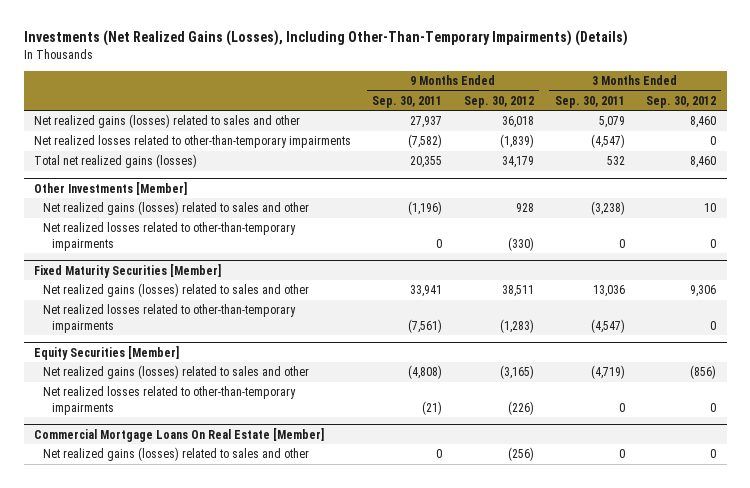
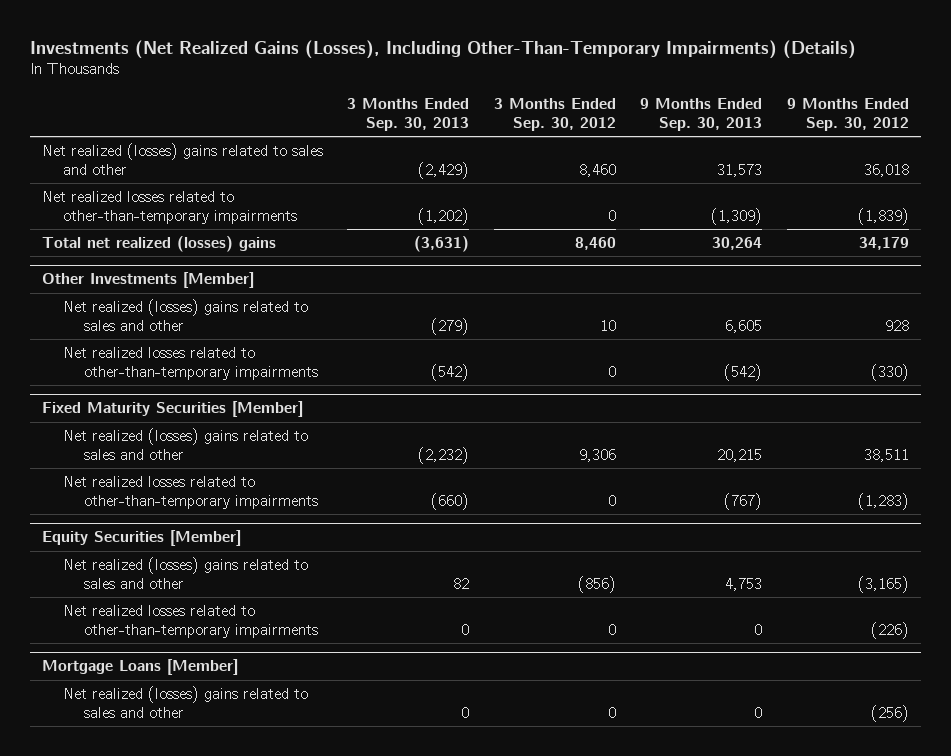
[372,95,443,108] Sep. 30, 2011 -> none
[554,95,625,108] Sep. 30, 2011 -> none
none -> [347,97,470,131] 3 Months Ended Sep. 30, 2013
none -> [640,97,763,131] 9 Months Ended Sep. 30, 2013
[34,114,301,129] Net realized gains (losses) related to sales and other -> [41,143,323,175] Net realized (losses) gains related to sales and other
[34,154,198,169] Total net realized gains (losses) -> [41,236,276,253] Total net realized (losses) gains
[42,201,309,216] Net realized gains (losses) related to sales and other -> [63,299,309,331] Net realized (losses) gains related to sales and other
[42,283,309,298] Net realized gains (losses) related to sales and other -> [63,428,309,460] Net realized (losses) gains related to sales and other
[42,365,309,380] Net realized gains (losses) related to sales and other -> [63,557,309,589] Net realized (losses) gains related to sales and other
[34,427,325,442] Commercial Mortgage Loans On Real Estate [Member] -> none
none -> [41,659,238,676] Mortgage Loans [Member]
[42,447,309,462] Net realized gains (losses) related to sales and other -> [63,686,309,718] Net realized (losses) gains related to sales and other

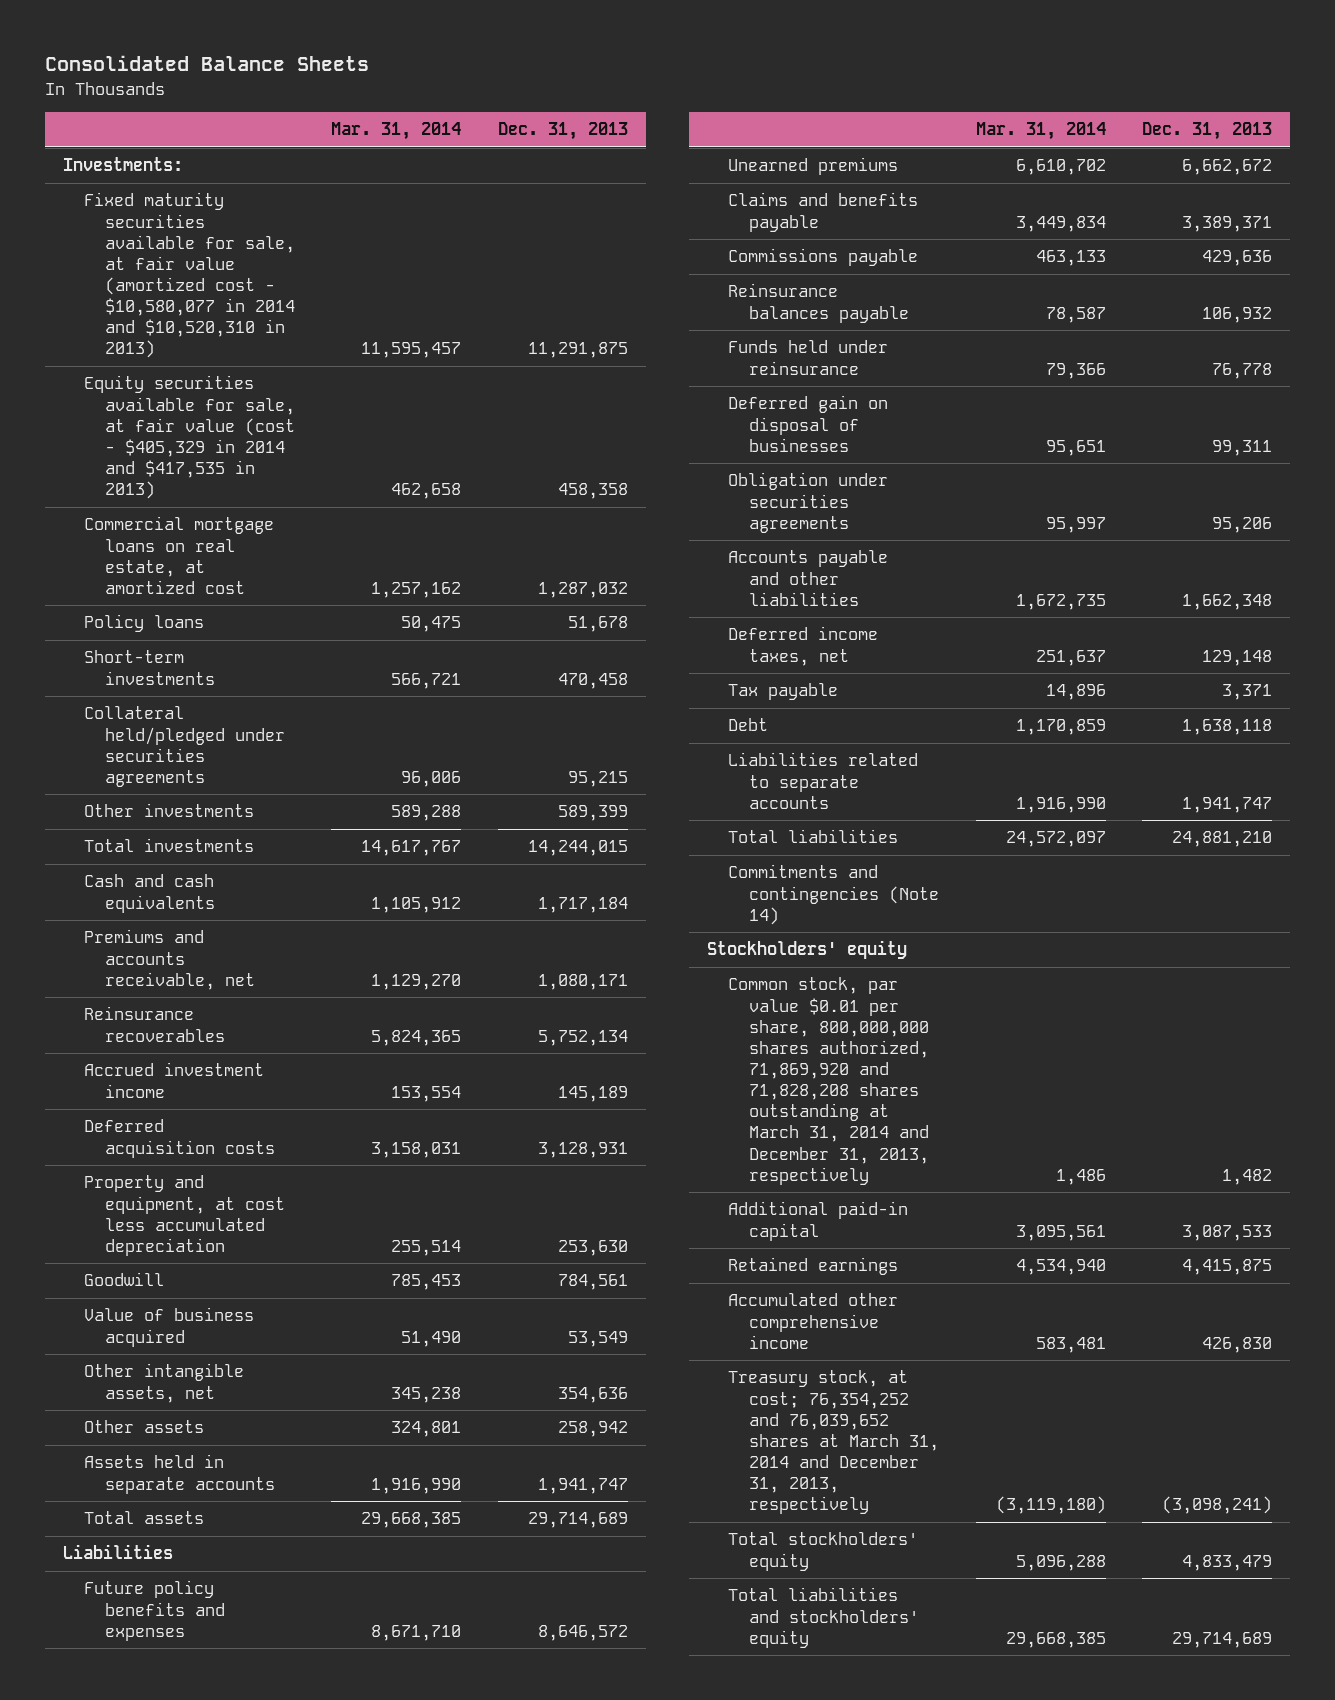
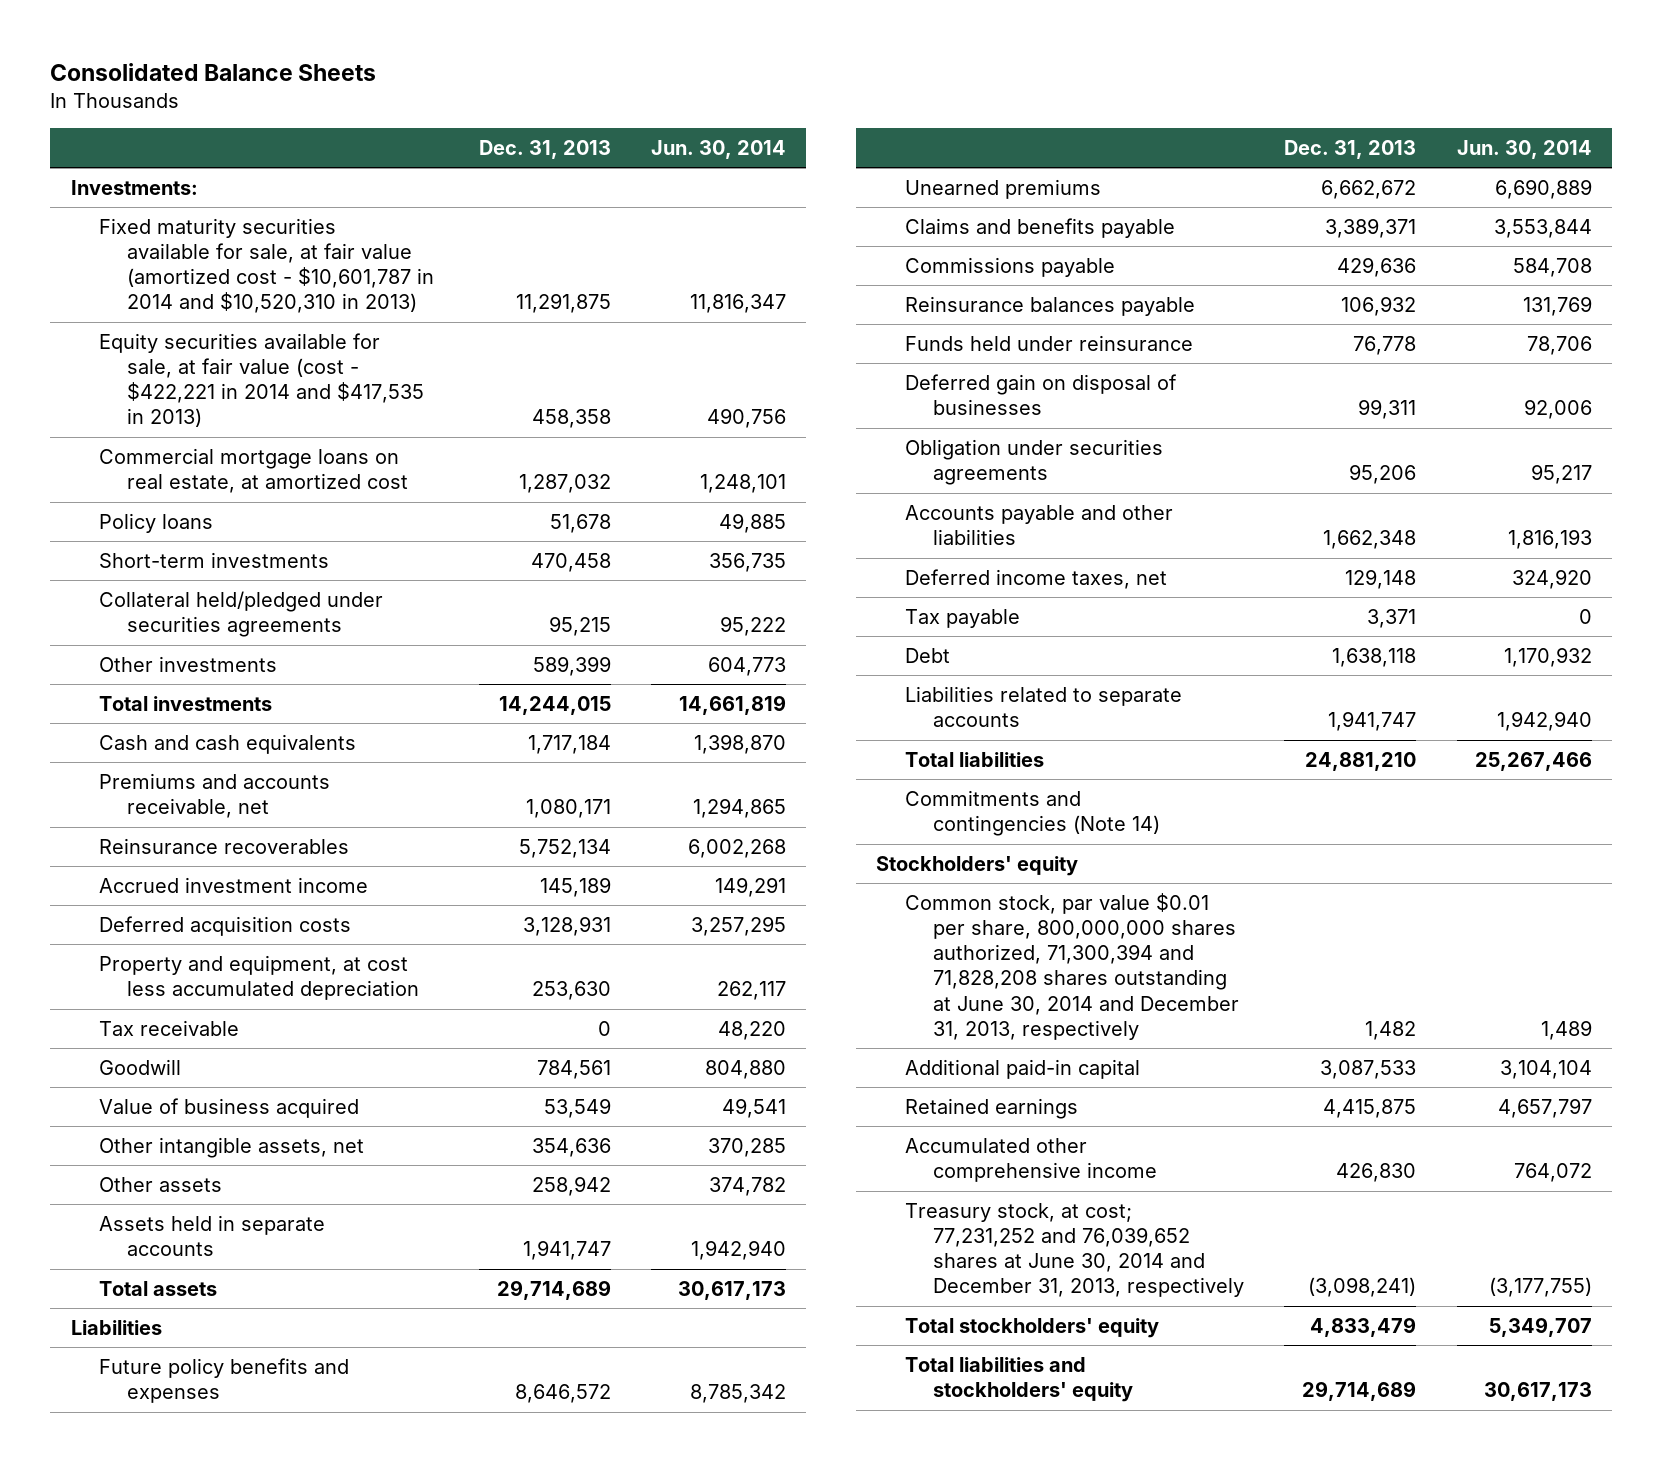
[331,122,462,141] Mar. 31, 2014 -> none
none -> [651,140,787,160] Jun. 30, 2014
[83,192,296,359] Fixed maturity securities available for sale, at fair value (amortized cost - $10,580,077 in 2014 and $10,520,310 in 2013) -> [98,217,435,314] Fixed maturity securities available for sale, at fair value (amortized cost - $10,601,787 in 2014 and $10,520,310 in 2013)
[83,375,296,500] Equity securities available for sale, at fair value (cost - $405,329 in 2014 and $417,535 in 2013) -> [98,332,425,428] Equity securities available for sale, at fair value (cost - $422,221 in 2014 and $417,535 in 2013)
none -> [98,1019,239,1036] Tax receivable
[728,977,930,1185] Common stock, par value $0.01 per share, 800,000,000 shares authorized, 71,869,920 and 71,828,208 shares outstanding at March 31, 2014 and December 31, 2013, respectively -> [904,892,1239,1040] Common stock, par value $0.01 per share, 800,000,000 shares authorized, 71,300,394 and 71,828,208 shares outstanding at June 30, 2014 and December 31, 2013, respectively
[728,1370,940,1515] Treasury stock, at cost; 76,354,252 and 76,039,652 shares at March 31, 2014 and December 31, 2013, respectively -> [904,1202,1244,1298] Treasury stock, at cost; 77,231,252 and 76,039,652 shares at June 30, 2014 and December 31, 2013, respectively

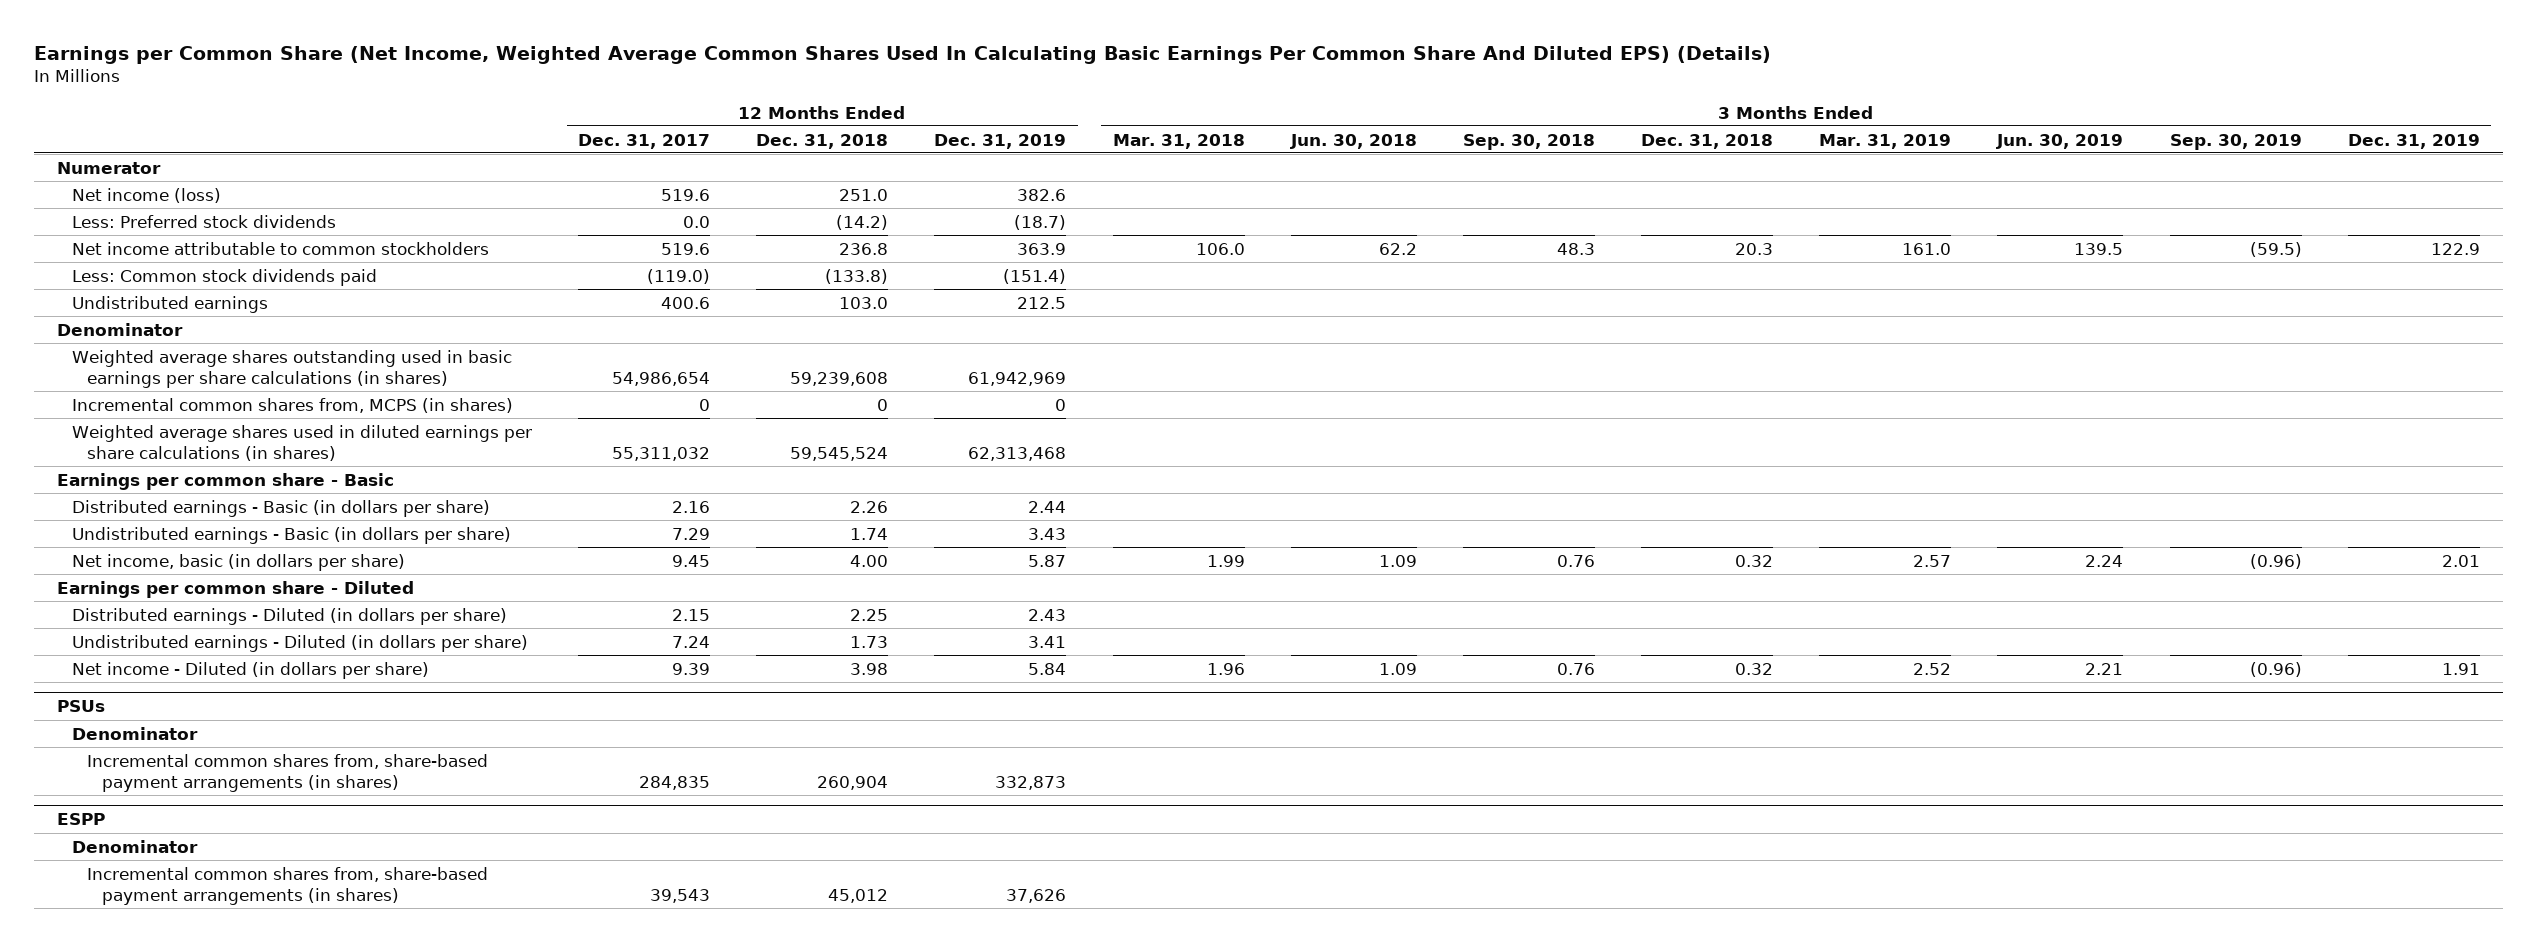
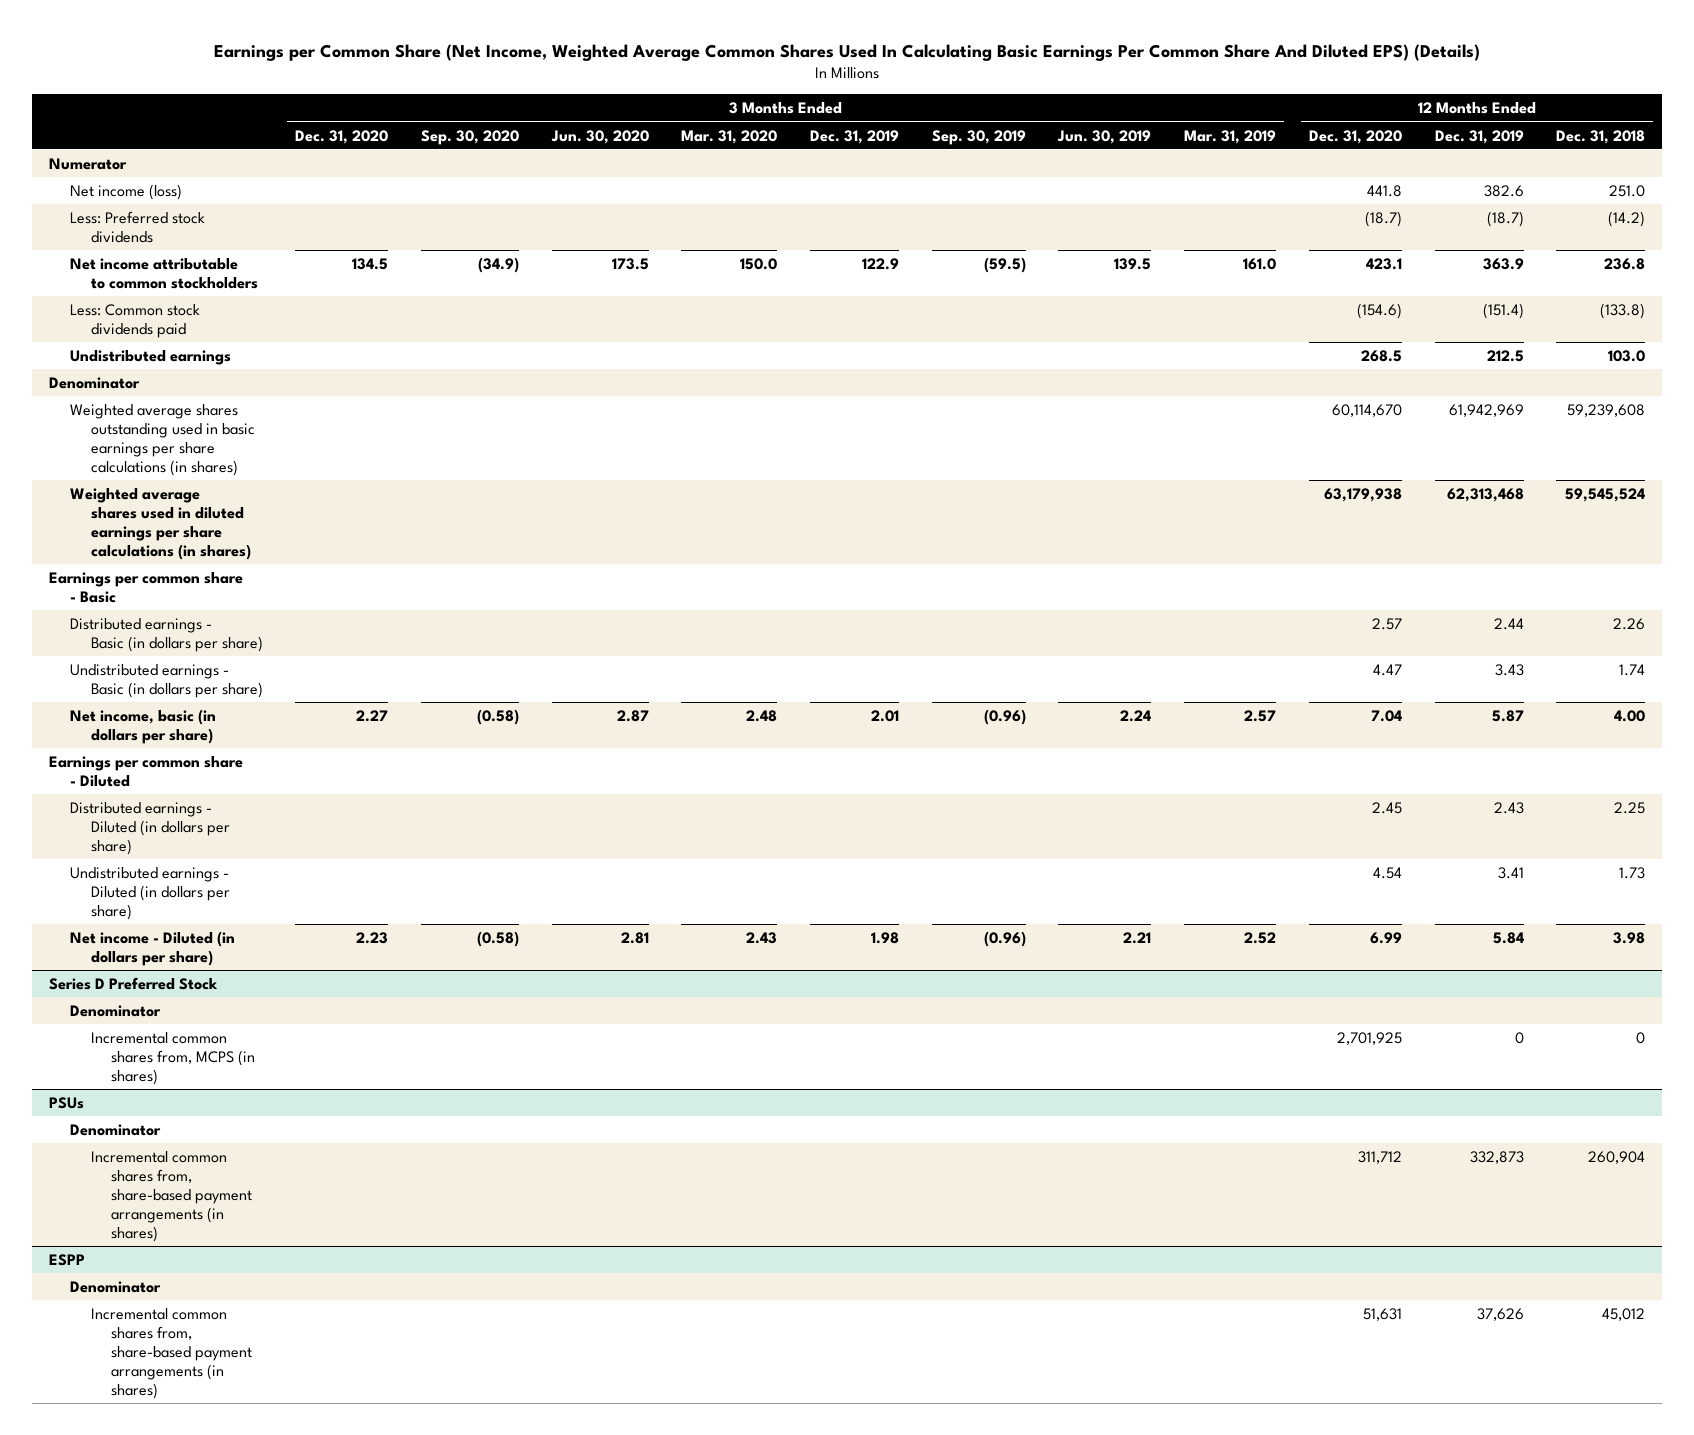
[578,133,711,149] Dec. 31, 2017 -> none
[1112,133,1245,149] Mar. 31, 2018 -> none
[1289,133,1417,149] Jun. 30, 2018 -> none
[1462,133,1595,150] Sep. 30, 2018 -> none
[1641,133,1774,149] Dec. 31, 2018 -> none
none -> [295,129,389,144] Dec. 31, 2020
none -> [420,129,519,145] Sep. 30, 2020
none -> [550,129,649,144] Jun. 30, 2020
none -> [681,129,778,144] Mar. 31, 2020
none -> [1308,129,1402,144] Dec. 31, 2020
[71,397,513,413] Incremental common shares from, MCPS (in shares) -> none
[2441,662,2480,675] 1.91 -> [871,931,900,944] 1.98
none -> [48,976,218,990] Series D Preferred Stock
none -> [69,1004,161,1017] Denominator
none -> [90,1031,256,1085] Incremental common shares from, MCPS (in shares)

